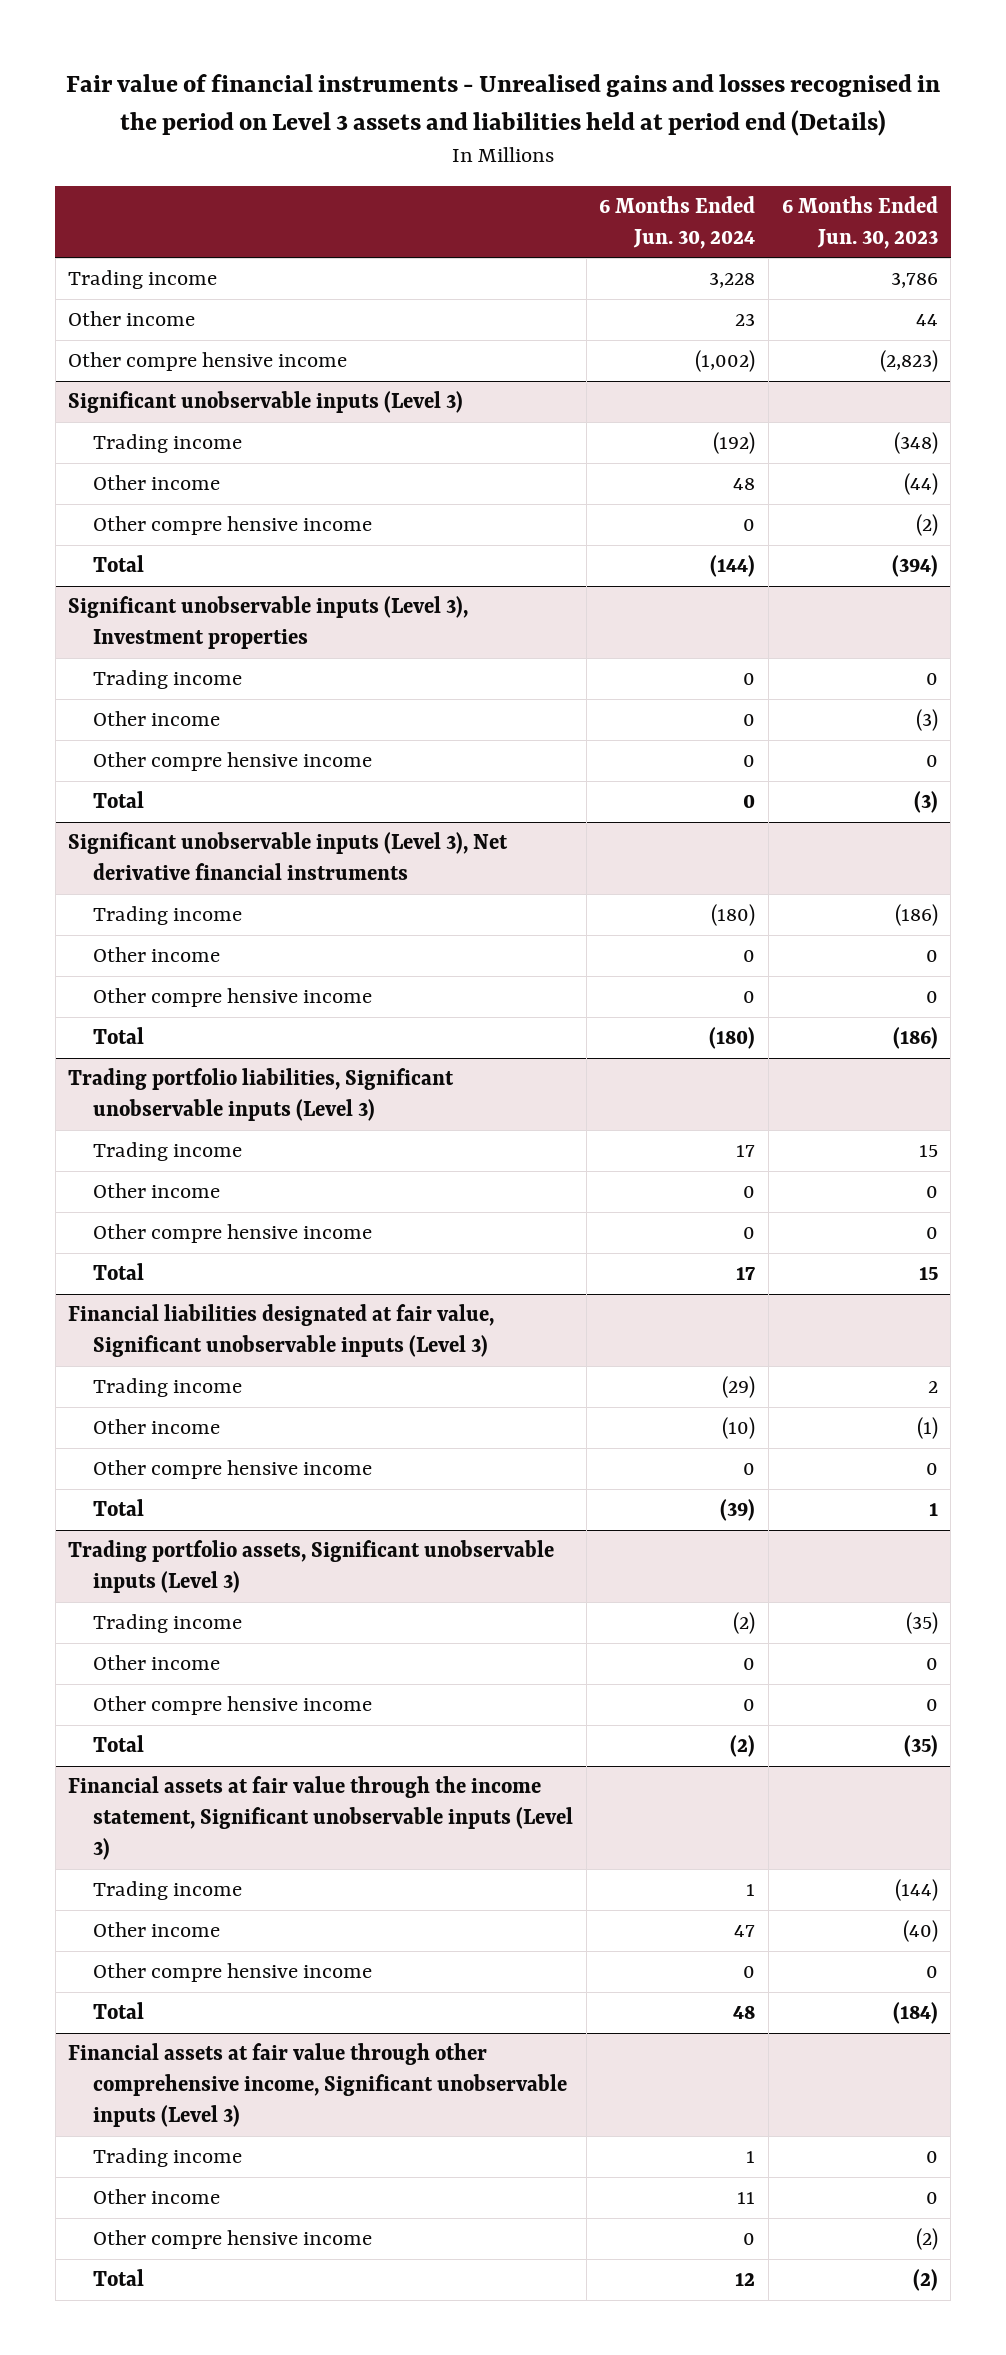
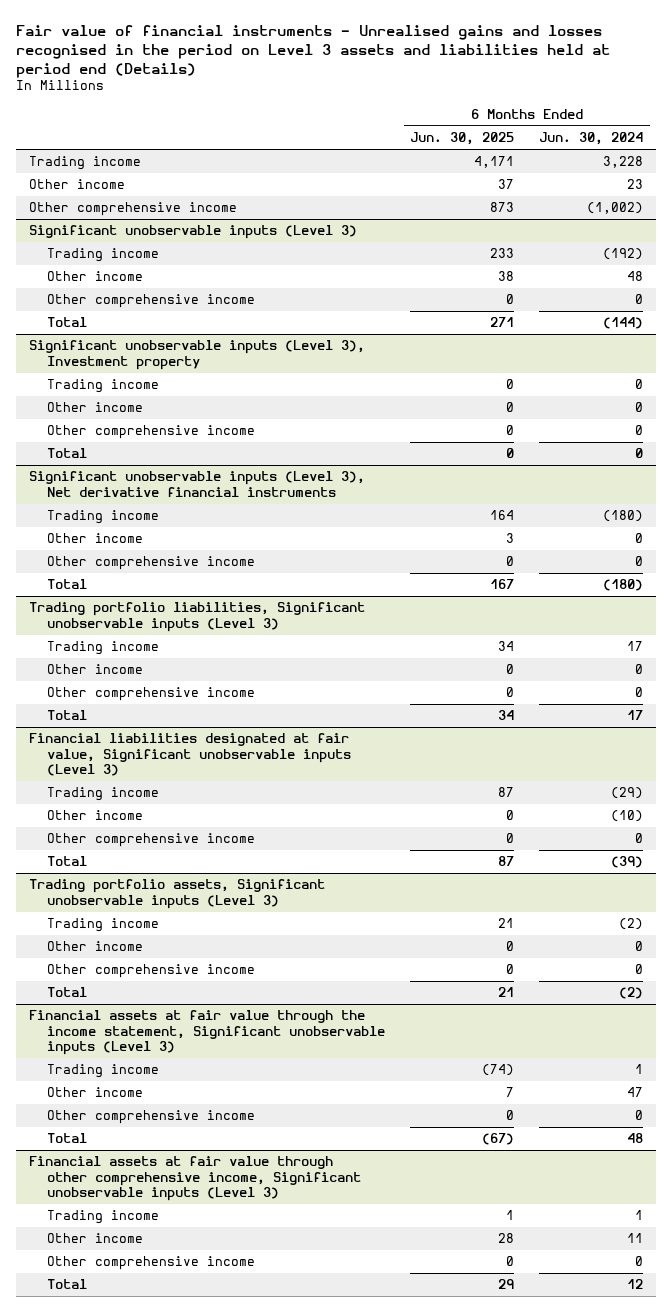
[781,195,938,249] 6 Months Ended Jun. 30, 2023 -> none
none -> [410,132,515,146] Jun. 30, 2025
[68,352,348,372] Other compre hensive income -> [29,202,238,217] Other comprehensive income
[93,516,373,536] Other compre hensive income -> [47,294,256,309] Other comprehensive income
[68,596,469,650] Significant unobservable inputs (Level 3), Investment properties -> [29,340,366,370] Significant unobservable inputs (Level 3), Investment property
[93,752,373,772] Other compre hensive income -> [47,425,256,440] Other comprehensive income
[93,988,373,1008] Other compre hensive income -> [47,556,256,571] Other comprehensive income
[93,1224,373,1244] Other compre hensive income -> [47,687,256,702] Other comprehensive income
[93,1460,373,1480] Other compre hensive income -> [47,833,256,848] Other comprehensive income
[93,1696,373,1716] Other compre hensive income -> [47,964,256,979] Other comprehensive income
[93,1963,373,1983] Other compre hensive income -> [47,1110,256,1125] Other comprehensive income
[93,2230,373,2250] Other compre hensive income -> [47,1256,256,1271] Other comprehensive income

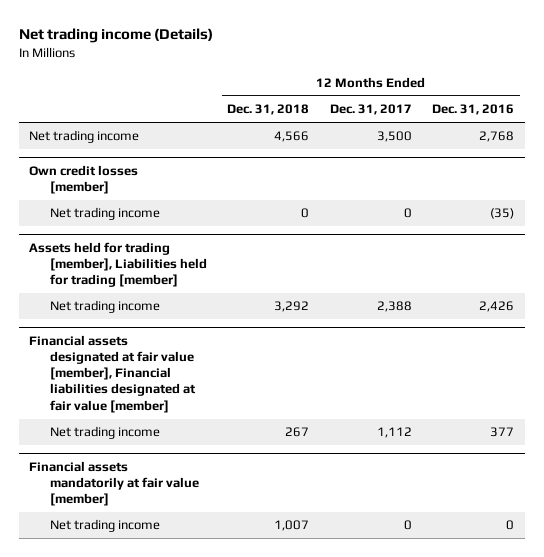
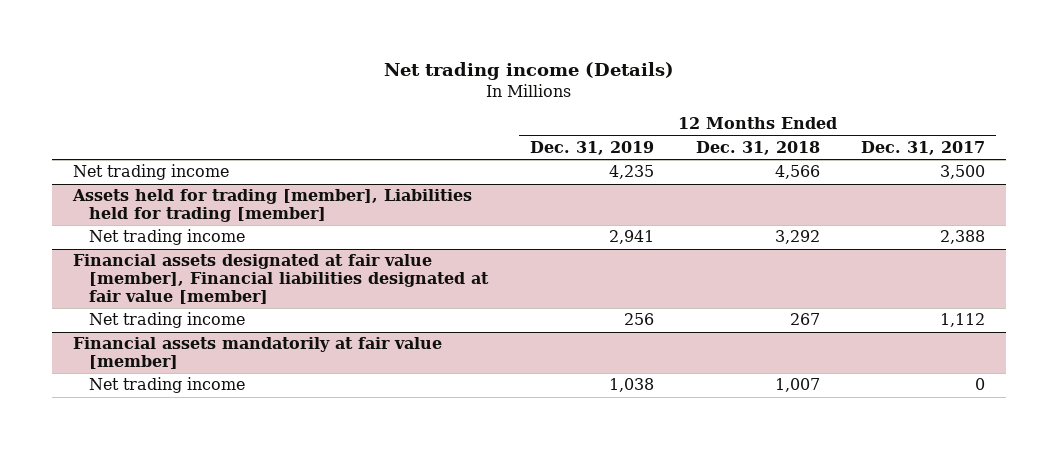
[432,104,515,116] Dec. 31, 2016 -> none
none -> [529,141,654,156] Dec. 31, 2019
[29,164,139,194] Own credit losses [member] -> none
[49,207,160,221] Net trading income -> none

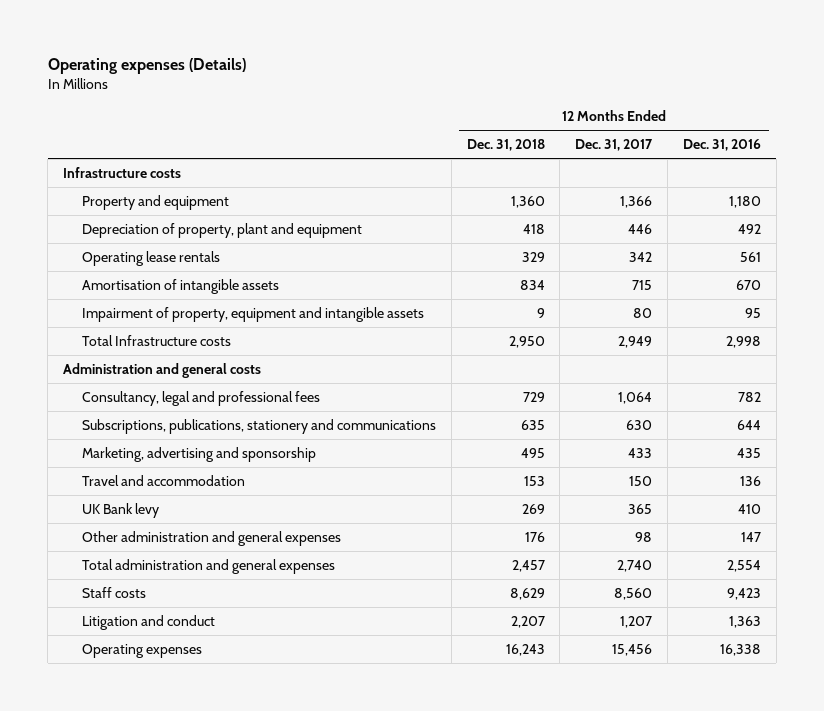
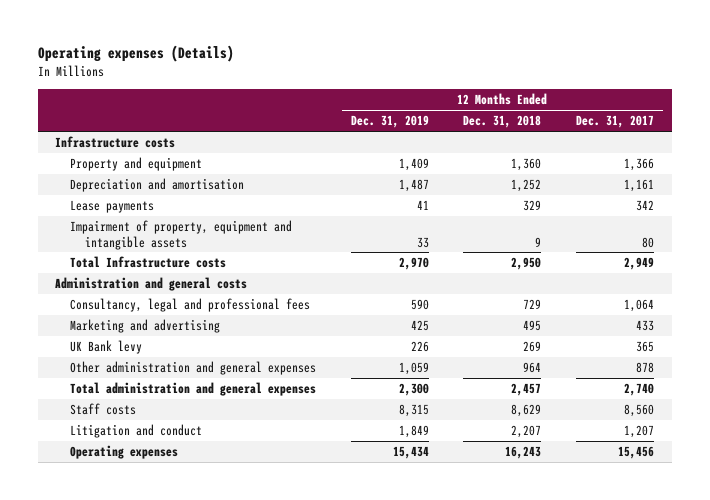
[682,139,761,152] Dec. 31, 2016 -> none
none -> [350,115,429,129] Dec. 31, 2019
[81,222,362,238] Depreciation of property, plant and equipment -> none
[81,278,279,294] Amortisation of intangible assets -> none
none -> [69,178,244,193] Depreciation and amortisation
[81,250,220,266] Operating lease rentals -> [69,200,154,214] Lease payments
[81,418,436,434] Subscriptions, publications, stationery and communications -> none
[81,474,245,486] Travel and accommodation -> none
[81,446,316,462] Marketing, advertising and sponsorship -> [69,319,220,334] Marketing and advertising
[524,531,545,542] 176 -> [523,362,542,374] 964
[635,531,653,542] 98 -> [636,362,655,374] 878

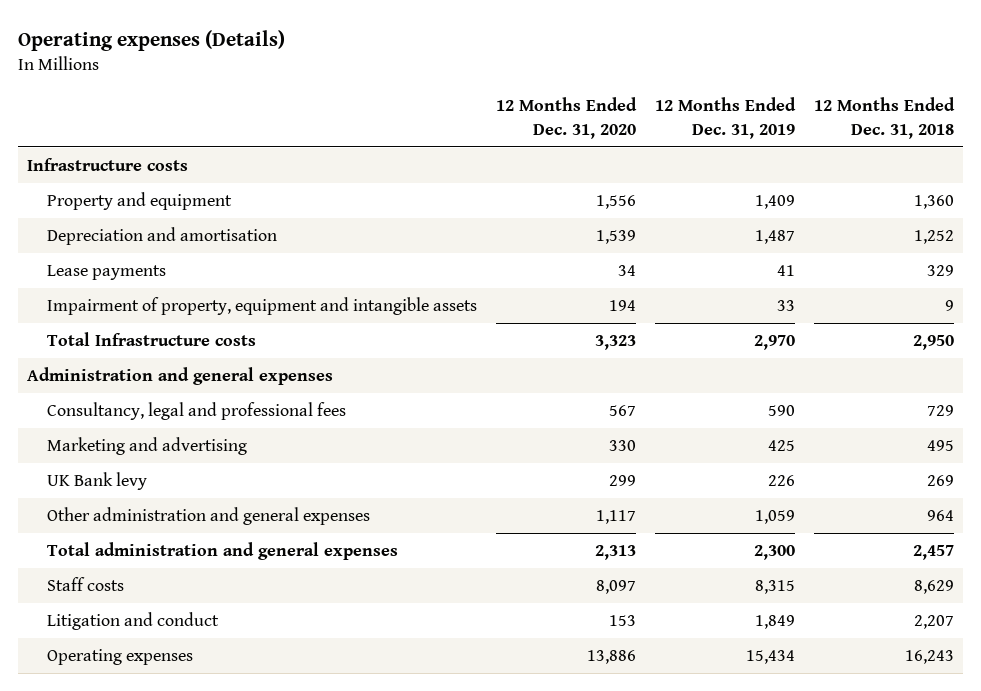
[576,115,655,129] Dec. 31, 2017 -> none
none -> [495,97,637,139] 12 Months Ended Dec. 31, 2020
[55,277,248,292] Administration and general costs -> [27,367,334,386] Administration and general expenses

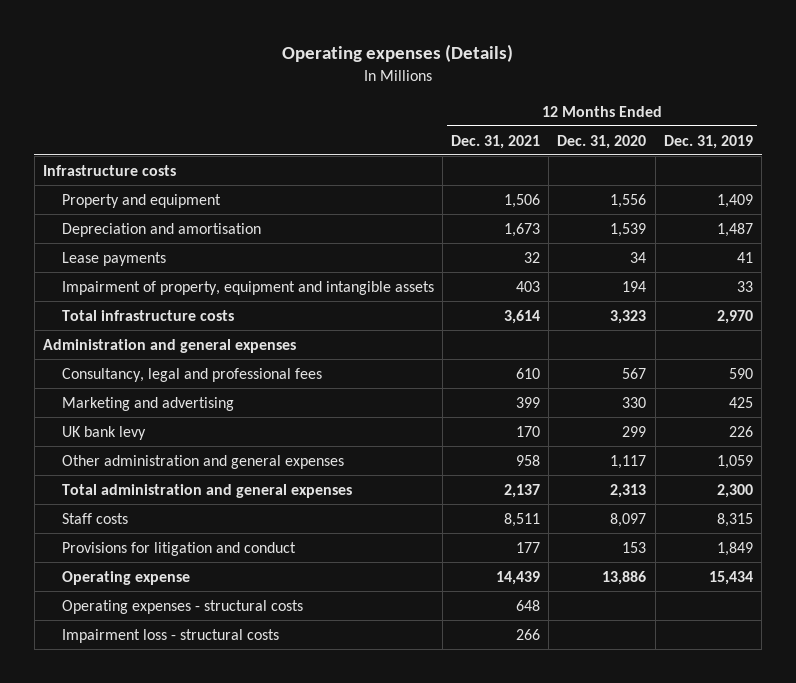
[813,97,955,139] 12 Months Ended Dec. 31, 2018 -> none
none -> [450,134,540,149] Dec. 31, 2021
[46,332,256,347] Total Infrastructure costs -> [61,309,234,321] Total infrastructure costs
[46,472,147,491] UK Bank levy -> [61,425,146,440] UK bank levy
[46,612,219,631] Litigation and conduct -> [61,541,296,556] Provisions for litigation and conduct
[46,649,193,666] Operating expenses -> [61,570,190,585] Operating expense
none -> [61,599,303,614] Operating expenses - structural costs
none -> [61,628,279,643] Impairment loss - structural costs

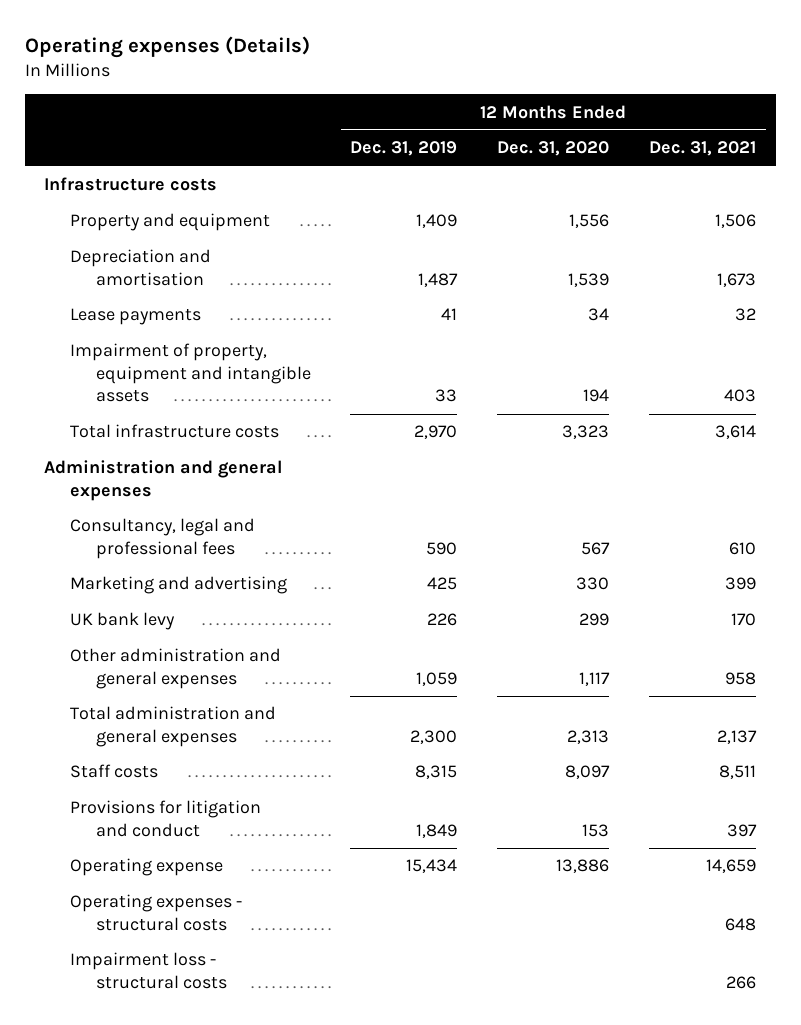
[515,541,540,553] 177 -> [727,823,758,837] 397
[495,570,540,585] 14,439 -> [706,859,757,874] 14,659

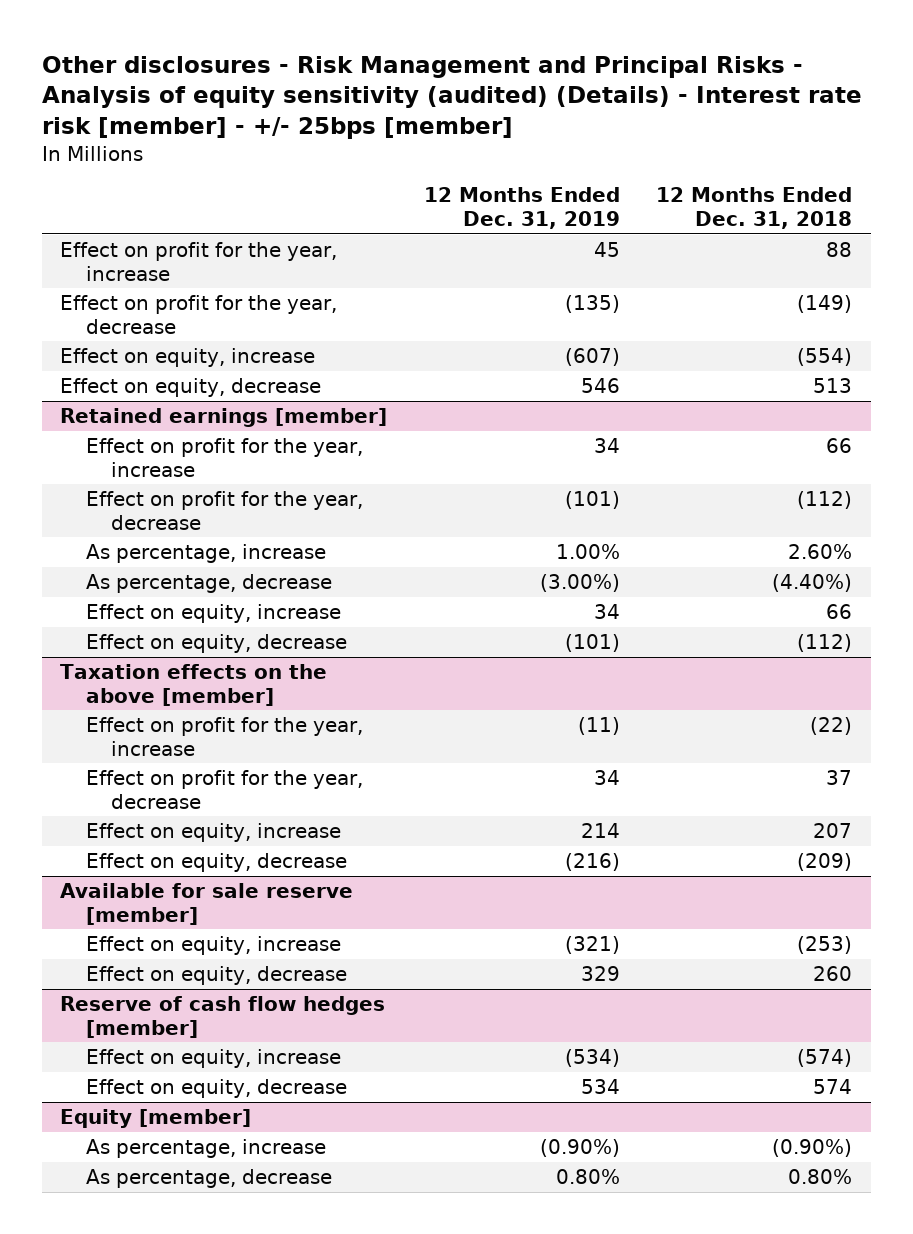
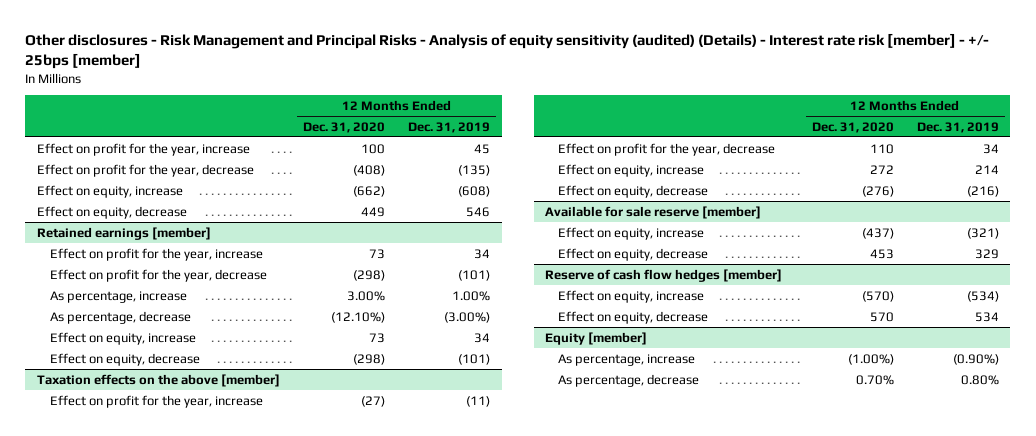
[656,187,853,229] 12 Months Ended Dec. 31, 2018 -> none
none -> [303,121,386,133] Dec. 31, 2020
[564,348,620,367] (607) -> [458,185,491,197] (608)

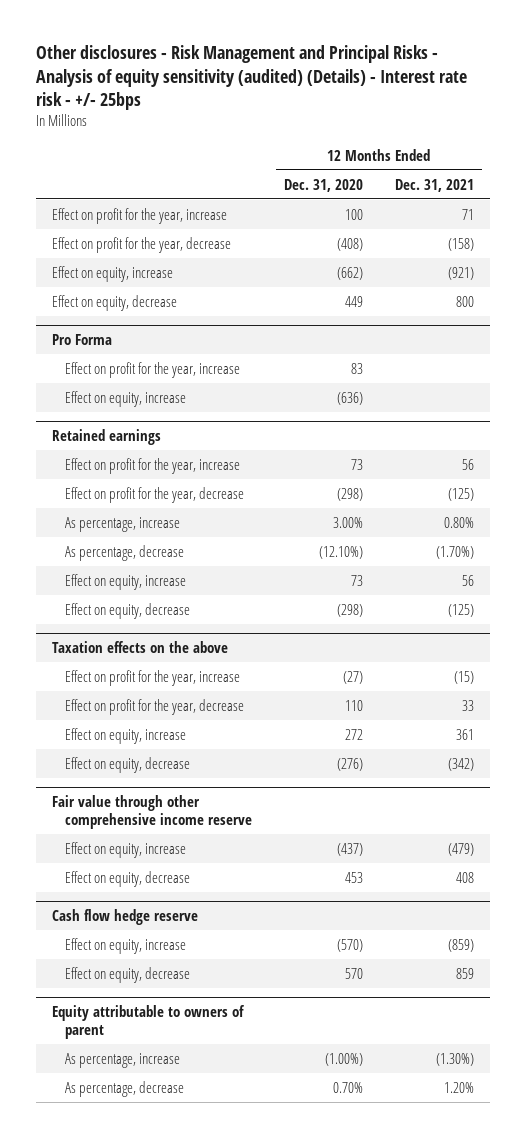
[25,33,990,70] Other disclosures - Risk Management and Principal Risks - Analysis of equity sensitivity (audited) (Details) - Interest rate risk [member] - +/- 25bps [member] -> [36,45,468,110] Other disclosures - Risk Management and Principal Risks - Analysis of equity sensitivity (audited) (Details) - Interest rate risk - +/- 25bps
[408,121,491,133] Dec. 31, 2019 -> none
none -> [394,178,474,192] Dec. 31, 2021
[37,226,212,240] Retained earnings [member] -> [51,333,112,345] Pro Forma
none -> [65,361,241,378] Effect on profit for the year, increase
none -> [65,390,187,407] Effect on equity, increase
none -> [51,428,161,445] Retained earnings
[37,373,281,387] Taxation effects on the above [member] -> [51,640,228,653] Taxation effects on the above
[545,205,762,219] Available for sale reserve [member] -> [51,794,253,829] Fair value through other comprehensive income reserve
[545,268,783,282] Reserve of cash flow hedges [member] -> [51,908,198,925] Cash flow hedge reserve
[545,331,648,345] Equity [member] -> [51,1004,245,1039] Equity attributable to owners of parent

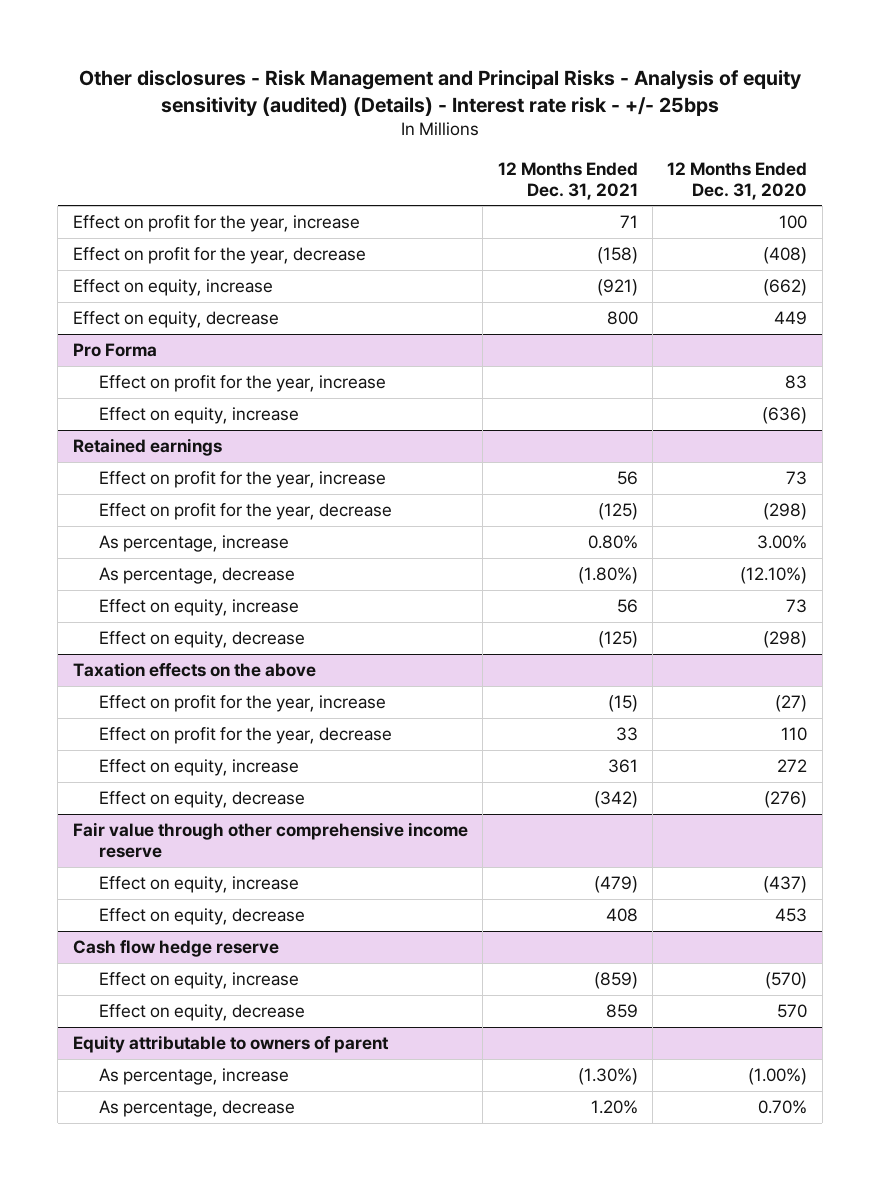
[435,545,474,559] (1.70%) -> [577,567,638,585] (1.80%)

